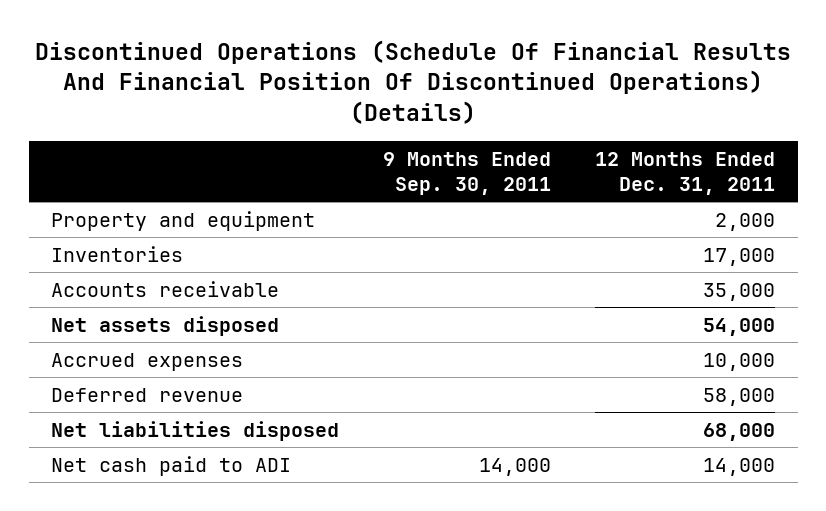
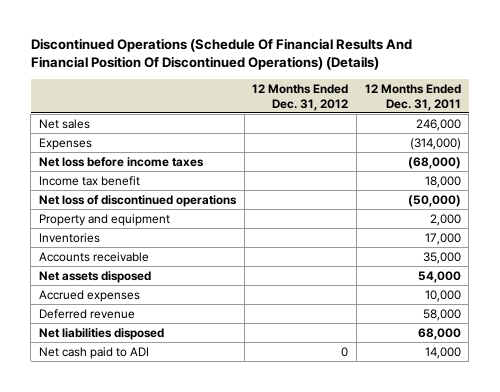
[383,151,552,196] 9 Months Ended Sep. 30, 2011 -> none
none -> [252,83,349,111] 12 Months Ended Dec. 31, 2012
none -> [38,118,90,129] Net sales
none -> [38,137,92,150] Expenses
none -> [38,156,204,167] Net loss before income taxes
none -> [38,175,140,186] Income tax benefit
none -> [38,194,237,207] Net loss of discontinued operations

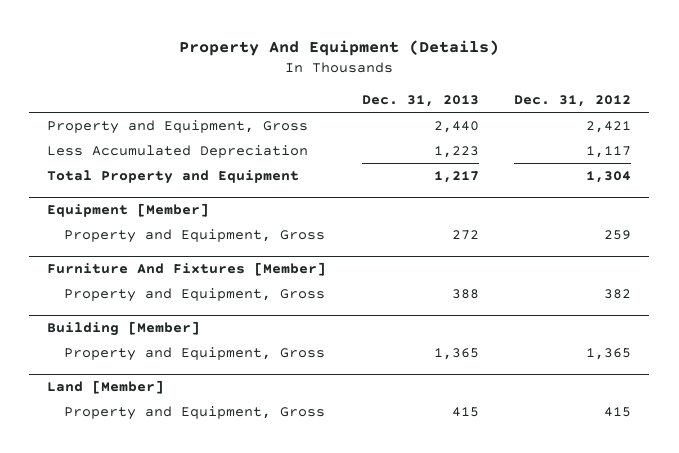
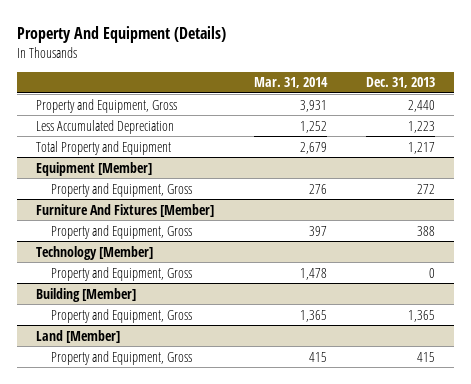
[514,95,632,108] Dec. 31, 2012 -> none
none -> [253,77,328,89] Mar. 31, 2014
none -> [36,245,154,260] Technology [Member]
none -> [51,266,193,281] Property and Equipment, Gross

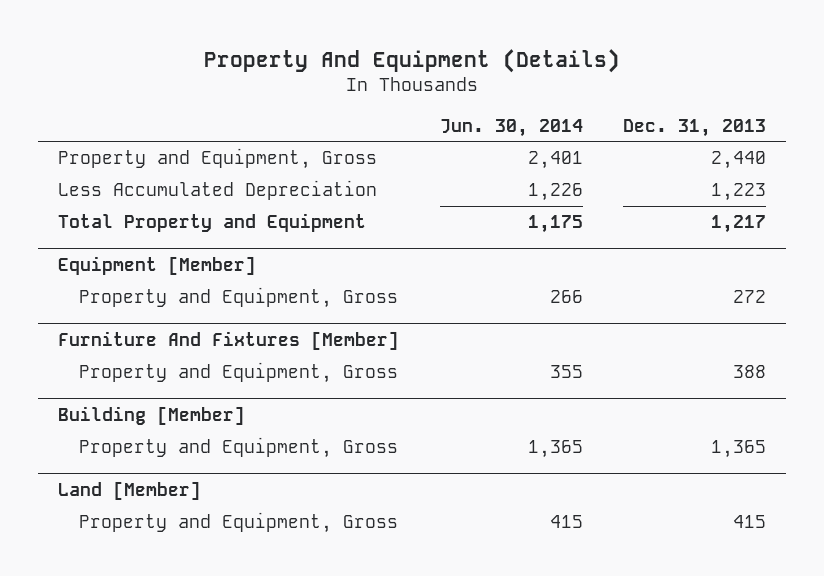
[253,77,328,89] Mar. 31, 2014 -> none
none -> [439,118,583,137] Jun. 30, 2014
[36,245,154,260] Technology [Member] -> none
[51,266,193,281] Property and Equipment, Gross -> none

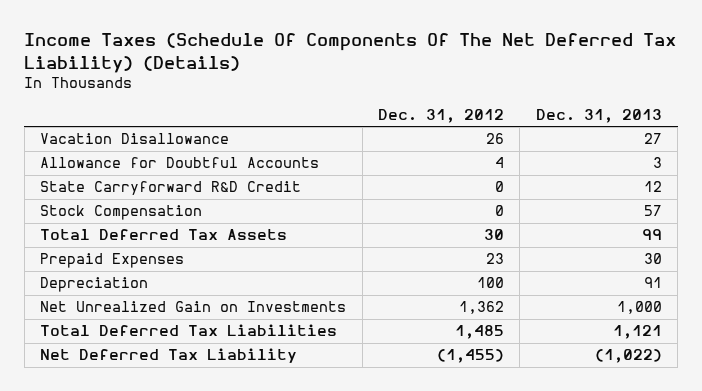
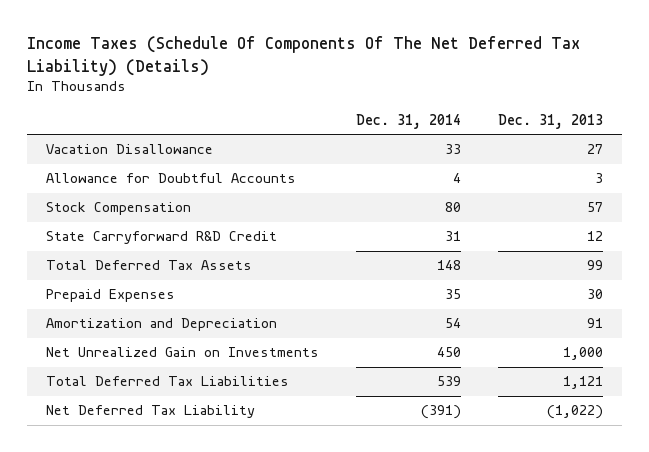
[377,108,504,123] Dec. 31, 2012 -> none
none -> [355,113,461,129] Dec. 31, 2014
[40,181,302,196] State Carryforward R&D Credit -> [45,231,277,245] State Carryforward R&D Credit
[40,277,149,293] Depreciation -> none
none -> [45,318,277,332] Amortization and Depreciation

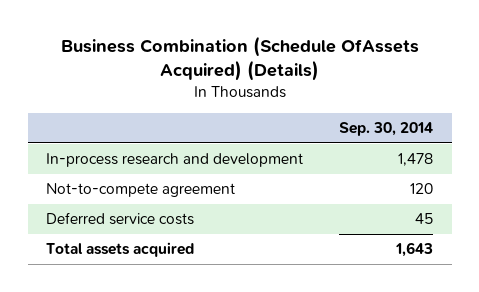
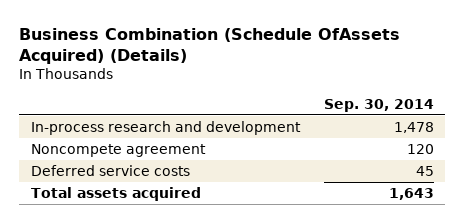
[45,183,235,198] Not-to-compete agreement -> [31,143,207,157] Noncompete agreement

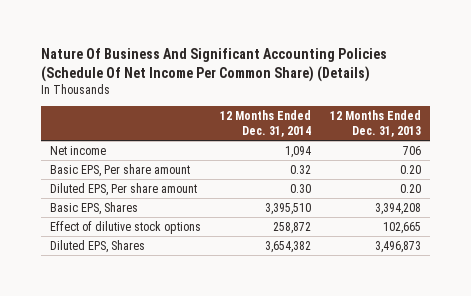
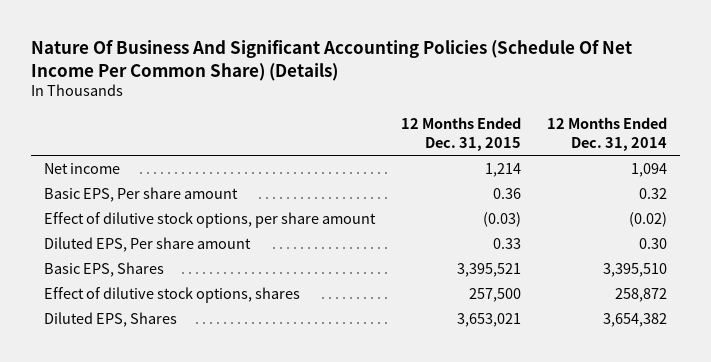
[329,110,421,137] 12 Months Ended Dec. 31, 2013 -> none
none -> [401,117,522,151] 12 Months Ended Dec. 31, 2015
none -> [44,212,377,229] Effect of dilutive stock options, per share amount
[49,220,201,234] Effect of dilutive stock options -> [44,287,301,304] Effect of dilutive stock options, shares

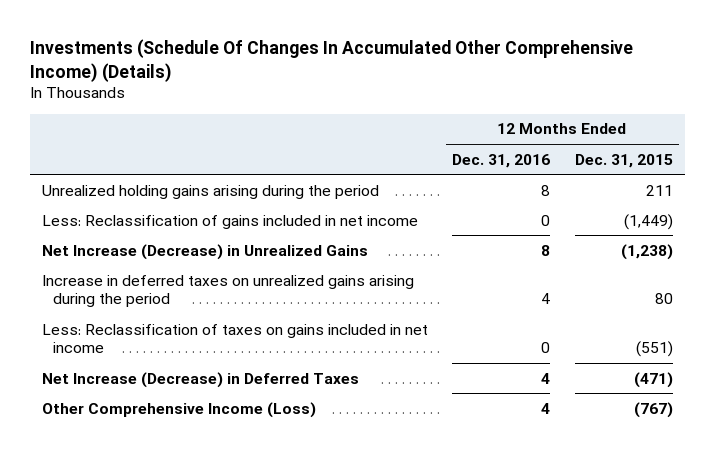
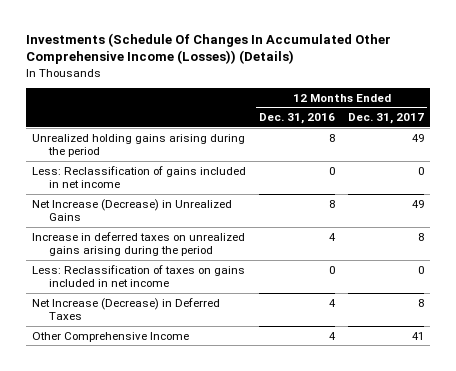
[29,38,633,82] Investments (Schedule Of Changes In Accumulated Other Comprehensive Income) (Details) -> [25,32,391,65] Investments (Schedule Of Changes In Accumulated Other Comprehensive Income (Losses)) (Details)
[574,153,673,168] Dec. 31, 2015 -> none
none -> [347,113,424,125] Dec. 31, 2017
[42,401,317,418] Other Comprehensive Income (Loss) -> [32,331,190,342] Other Comprehensive Income

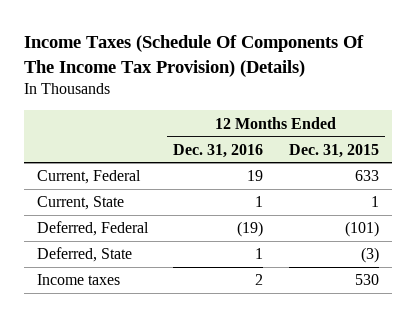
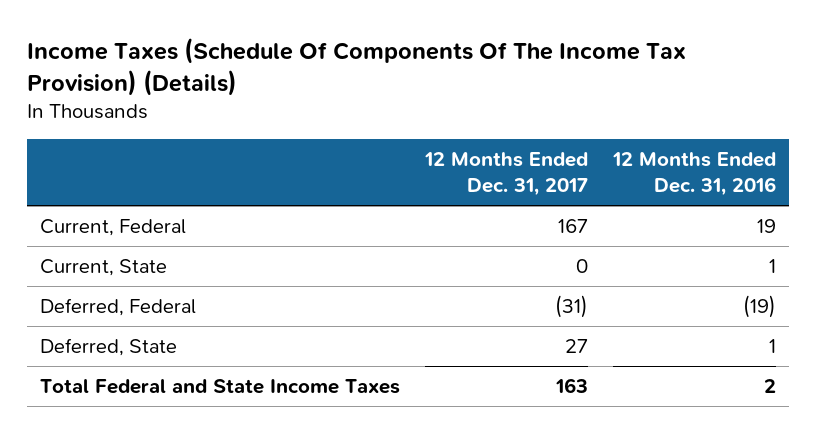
[289,143,380,158] Dec. 31, 2015 -> none
none -> [424,151,589,196] 12 Months Ended Dec. 31, 2017
[36,274,120,286] Income taxes -> [40,379,401,395] Total Federal and State Income Taxes

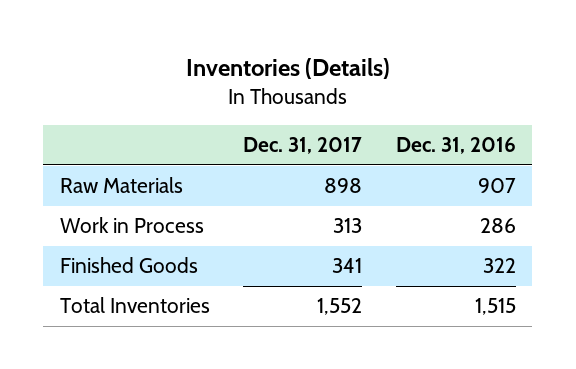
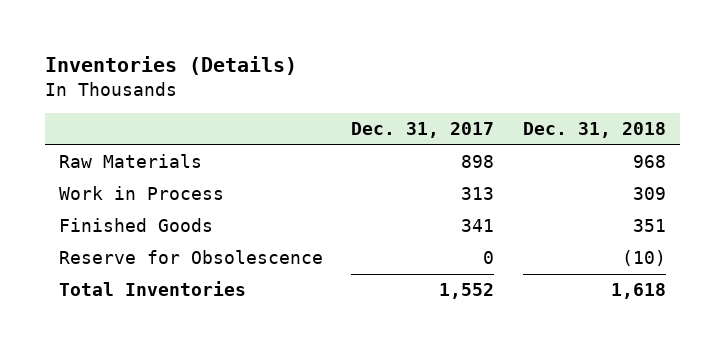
[395,136,516,154] Dec. 31, 2016 -> none
none -> [522,122,666,139] Dec. 31, 2018
none -> [59,250,324,265] Reserve for Obsolescence

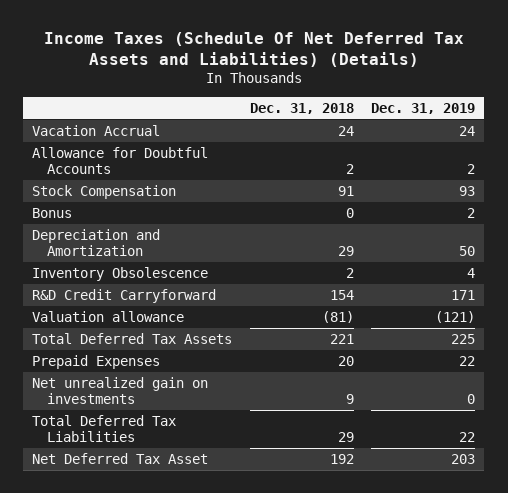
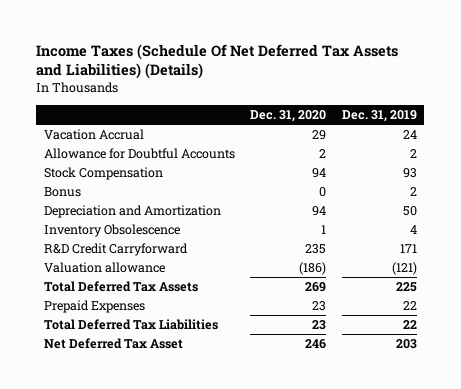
[249,102,354,114] Dec. 31, 2018 -> none
none -> [250,109,327,122] Dec. 31, 2020
[32,376,209,405] Net unrealized gain on investments -> none

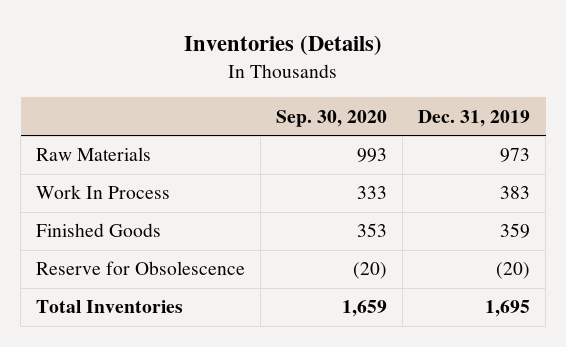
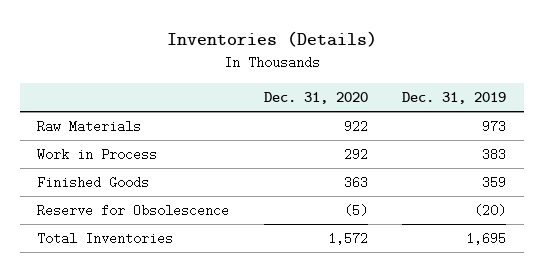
[276,109,388,127] Sep. 30, 2020 -> none
none -> [263,92,368,105] Dec. 31, 2020
[36,185,171,200] Work In Process -> [37,147,158,161] Work in Process

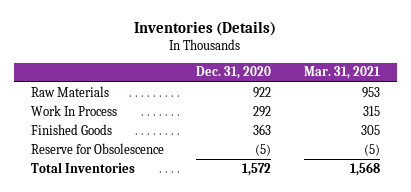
[402,92,507,105] Dec. 31, 2019 -> none
none -> [304,66,381,80] Mar. 31, 2021
[37,147,158,161] Work in Process -> [30,104,117,116] Work In Process

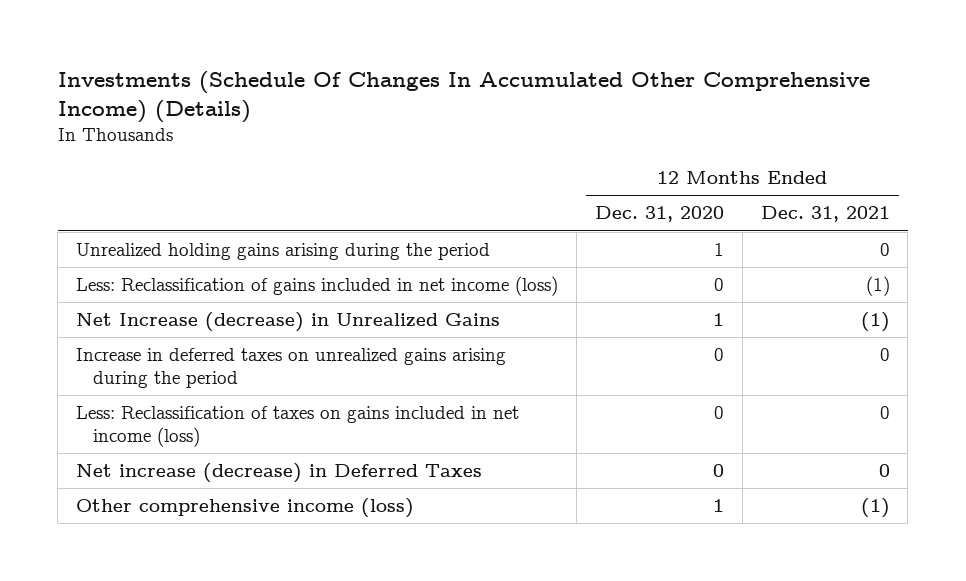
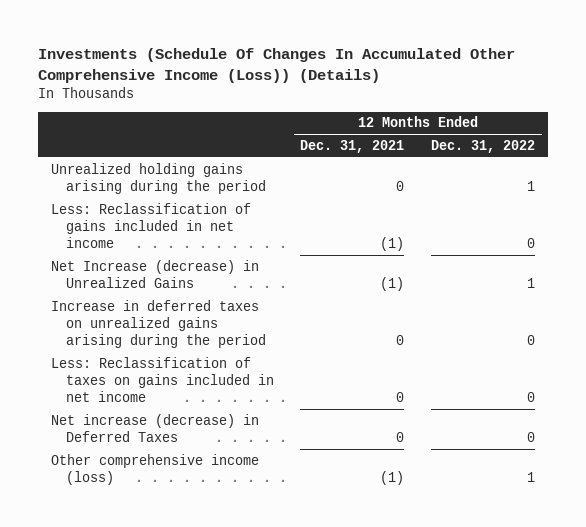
[57,70,870,123] Investments (Schedule Of Changes In Accumulated Other Comprehensive Income) (Details) -> [37,47,515,83] Investments (Schedule Of Changes In Accumulated Other Comprehensive Income (Loss)) (Details)
[594,206,724,223] Dec. 31, 2020 -> none
none -> [430,139,535,153] Dec. 31, 2022
[76,276,559,297] Less: Reclassification of gains included in net income (loss) -> [51,202,252,248] Less: Reclassification of gains included in net income
[76,406,520,448] Less: Reclassification of taxes on gains included in net income (loss) -> [51,356,274,402] Less: Reclassification of taxes on gains included in net income

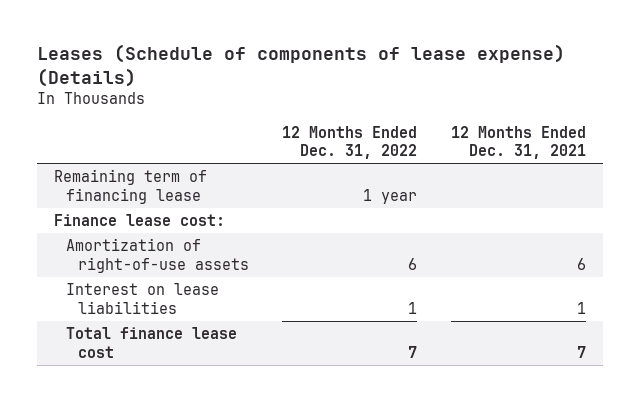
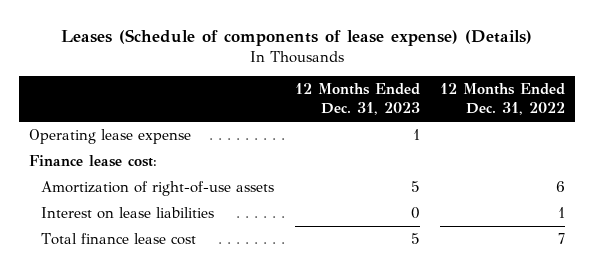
[450,125,586,160] 12 Months Ended Dec. 31, 2021 -> none
none -> [294,83,420,116] 12 Months Ended Dec. 31, 2023
[53,169,207,204] Remaining term of financing lease -> none
none -> [28,128,191,144] Operating lease expense

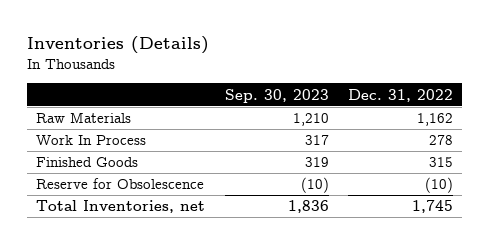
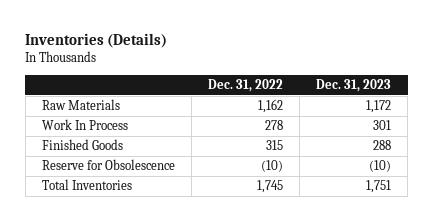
[224,88,329,103] Sep. 30, 2023 -> none
none -> [316,79,392,93] Dec. 31, 2023
[36,200,206,214] Total Inventories, net -> [41,179,132,191] Total Inventories

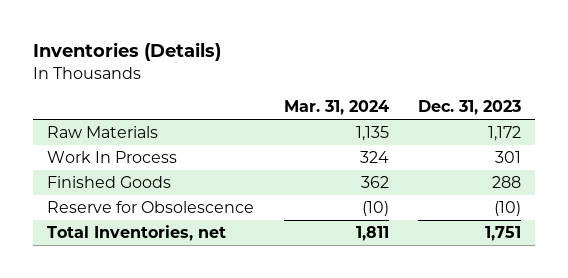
[207,79,283,93] Dec. 31, 2022 -> none
none -> [283,100,389,116] Mar. 31, 2024
[41,179,132,191] Total Inventories -> [47,224,227,241] Total Inventories, net

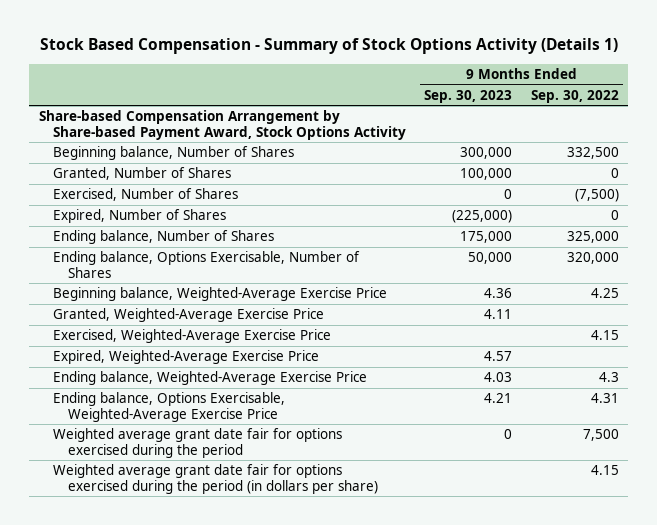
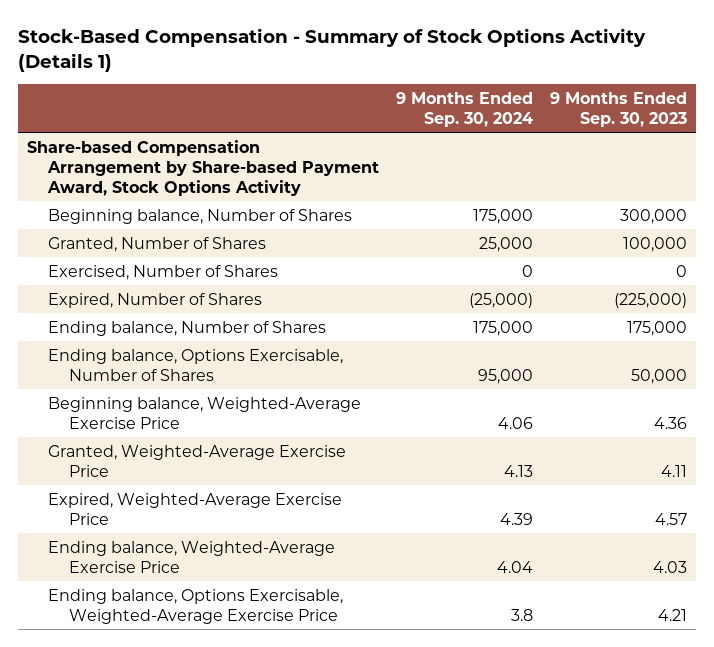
[39,38,618,55] Stock Based Compensation - Summary of Stock Options Activity (Details 1) -> [18,28,647,73] Stock-Based Compensation - Summary of Stock Options Activity (Details 1)
[530,89,619,103] Sep. 30, 2022 -> none
none -> [396,92,534,128] 9 Months Ended Sep. 30, 2024
[53,329,332,344] Exercised, Weighted-Average Exercise Price -> none
[53,428,343,458] Weighted average grant date fair for options exercised during the period -> none
[53,464,378,494] Weighted average grant date fair for options exercised during the period (in dollars per share) -> none

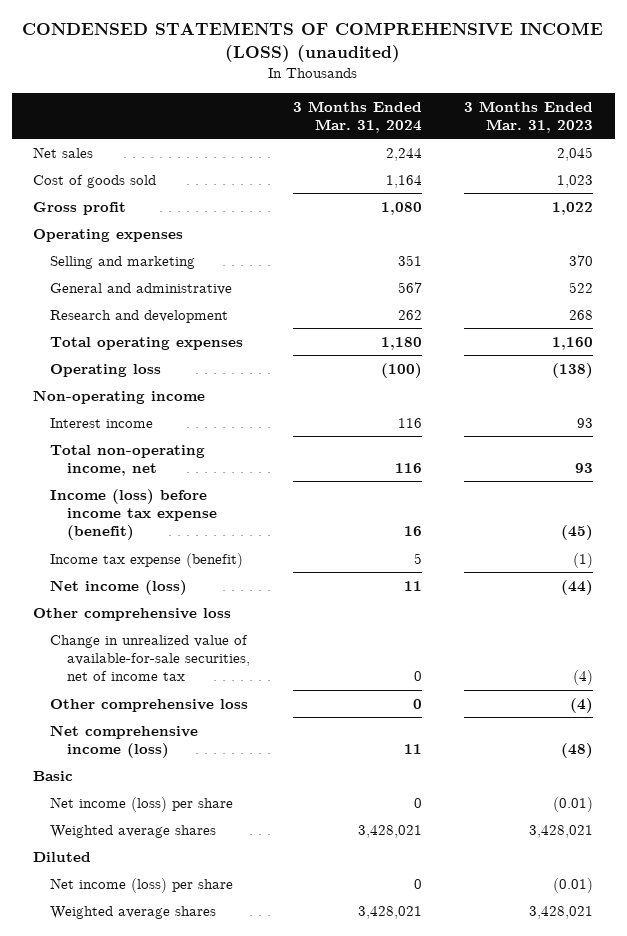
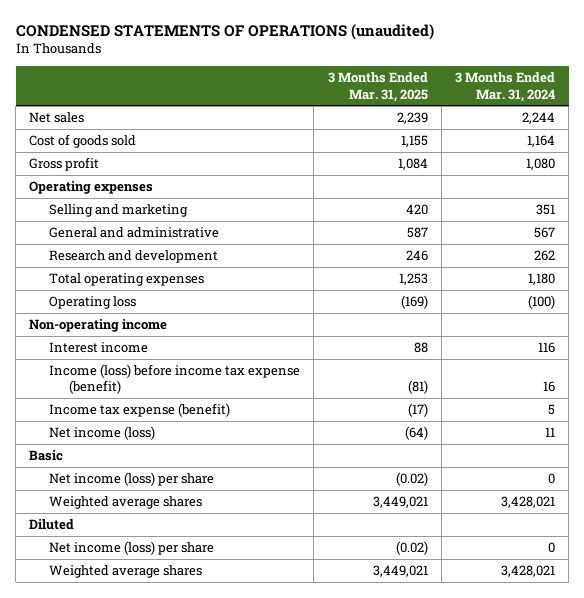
[22,22,604,63] CONDENSED STATEMENTS OF COMPREHENSIVE INCOME (LOSS) (unaudited) -> [15,23,434,40] CONDENSED STATEMENTS OF OPERATIONS (unaudited)
[464,100,594,133] 3 Months Ended Mar. 31, 2023 -> none
none -> [327,72,428,102] 3 Months Ended Mar. 31, 2025
[50,444,206,476] Total non-operating income, net -> none
[33,607,232,621] Other comprehensive loss -> none
[50,634,251,682] Change in unrealized value of available-for-sale securities, net of income tax -> none
[50,698,249,712] Other comprehensive loss -> none
[50,724,199,758] Net comprehensive income (loss) -> none

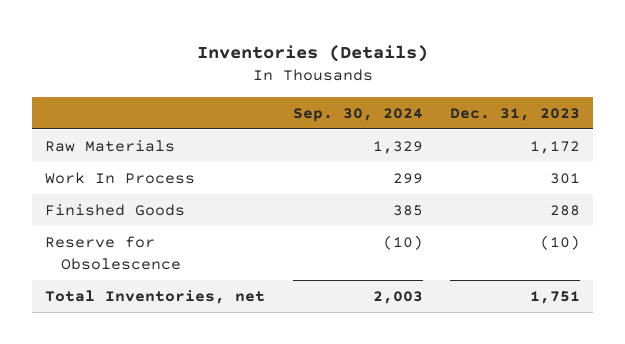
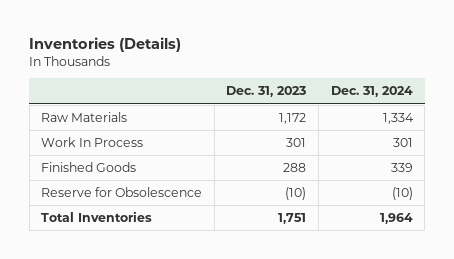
[292,107,423,122] Sep. 30, 2024 -> none
none -> [330,86,413,98] Dec. 31, 2024
[45,289,266,304] Total Inventories, net -> [41,211,153,223] Total Inventories

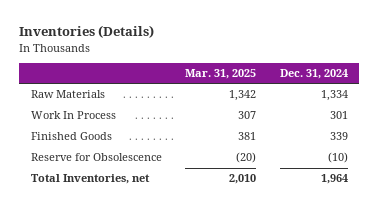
[226,86,307,98] Dec. 31, 2023 -> none
none -> [185,69,257,80] Mar. 31, 2025
[41,211,153,223] Total Inventories -> [30,174,150,185] Total Inventories, net

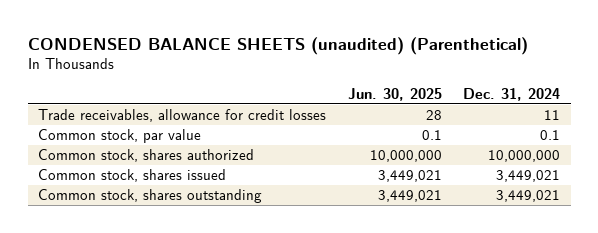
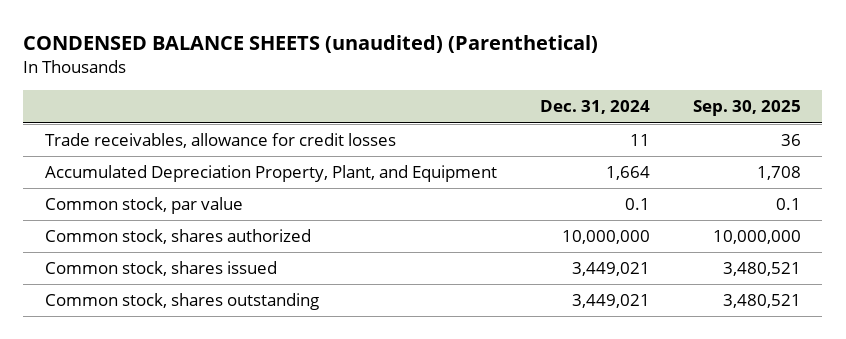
[347,87,442,101] Jun. 30, 2025 -> none
none -> [692,100,801,117] Sep. 30, 2025
none -> [44,165,497,183] Accumulated Depreciation Property, Plant, and Equipment

